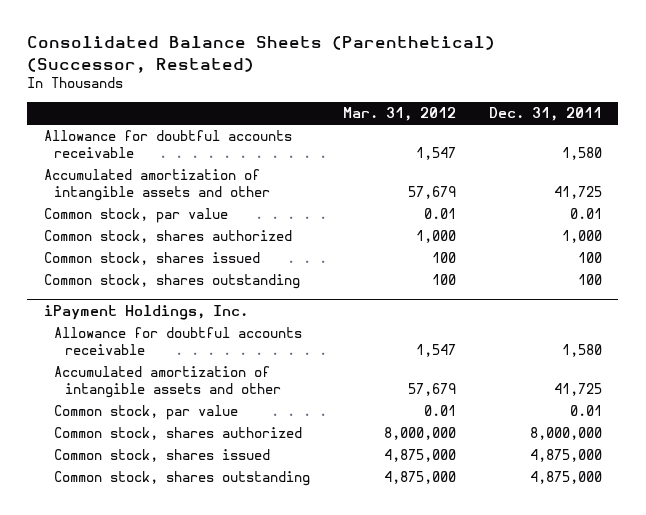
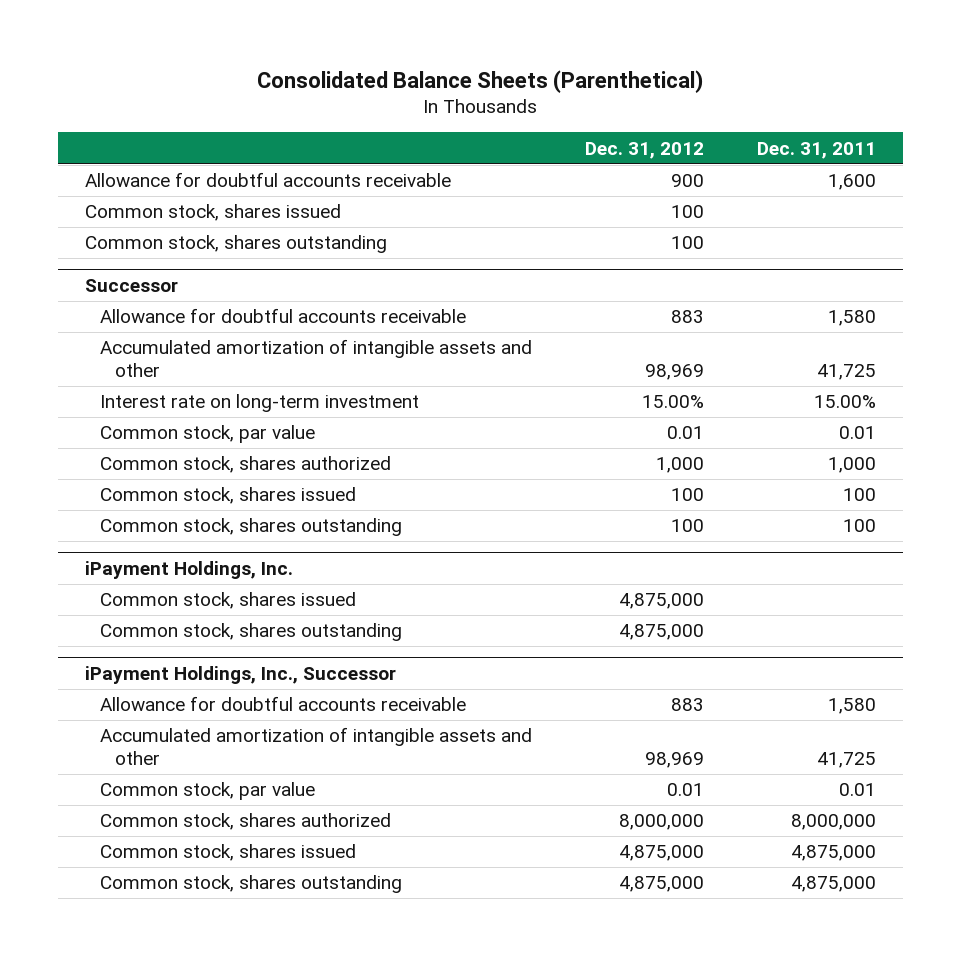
[27,36,496,73] Consolidated Balance Sheets (Parenthetical) (Successor, Restated) -> [257,69,704,93] Consolidated Balance Sheets (Parenthetical)
[343,107,457,122] Mar. 31, 2012 -> none
none -> [585,141,705,159] Dec. 31, 2012
none -> [84,172,451,188] Allowance for doubtful accounts receivable
none -> [84,204,341,222] Common stock, shares issued
none -> [84,235,387,254] Common stock, shares outstanding
none -> [84,278,178,292] Successor
none -> [99,394,419,413] Interest rate on long-term investment
none -> [99,592,356,610] Common stock, shares issued
none -> [99,623,402,642] Common stock, shares outstanding
none -> [84,665,396,684] iPayment Holdings, Inc., Successor

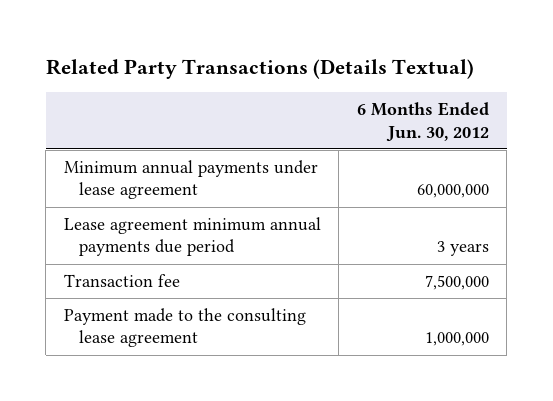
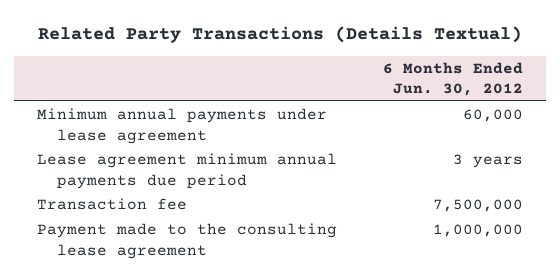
[416,184,489,199] 60,000,000 -> [462,109,523,123] 60,000

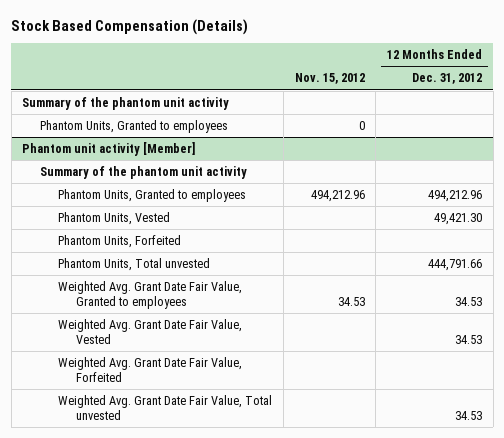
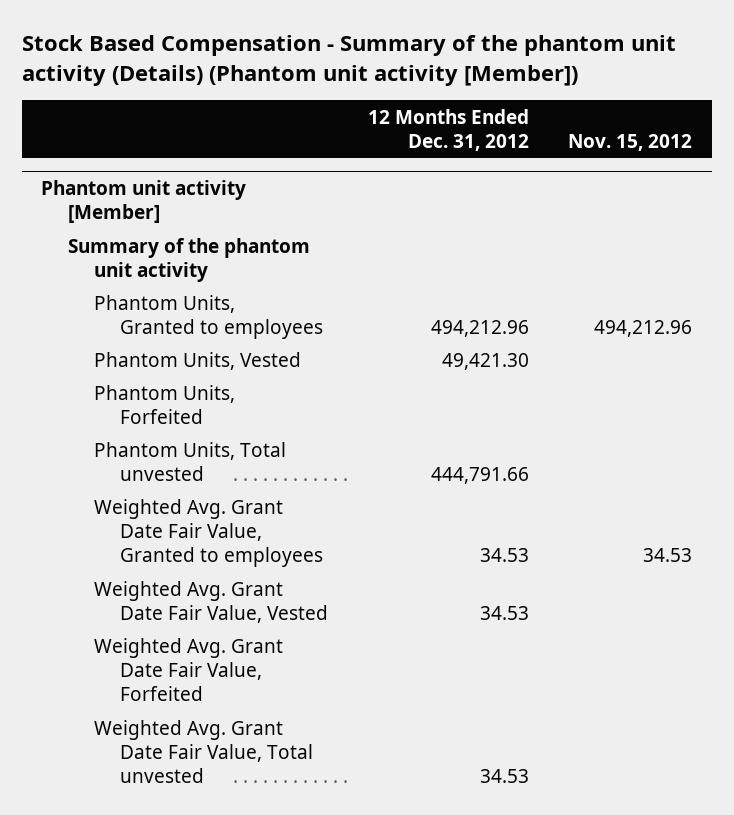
[11,18,249,35] Stock Based Compensation (Details) -> [21,35,676,87] Stock Based Compensation - Summary of the phantom unit activity (Details) (Phantom unit activity [Member])
[22,97,230,111] Summary of the phantom unit activity -> none
[40,120,229,134] Phantom Units, Granted to employees -> none

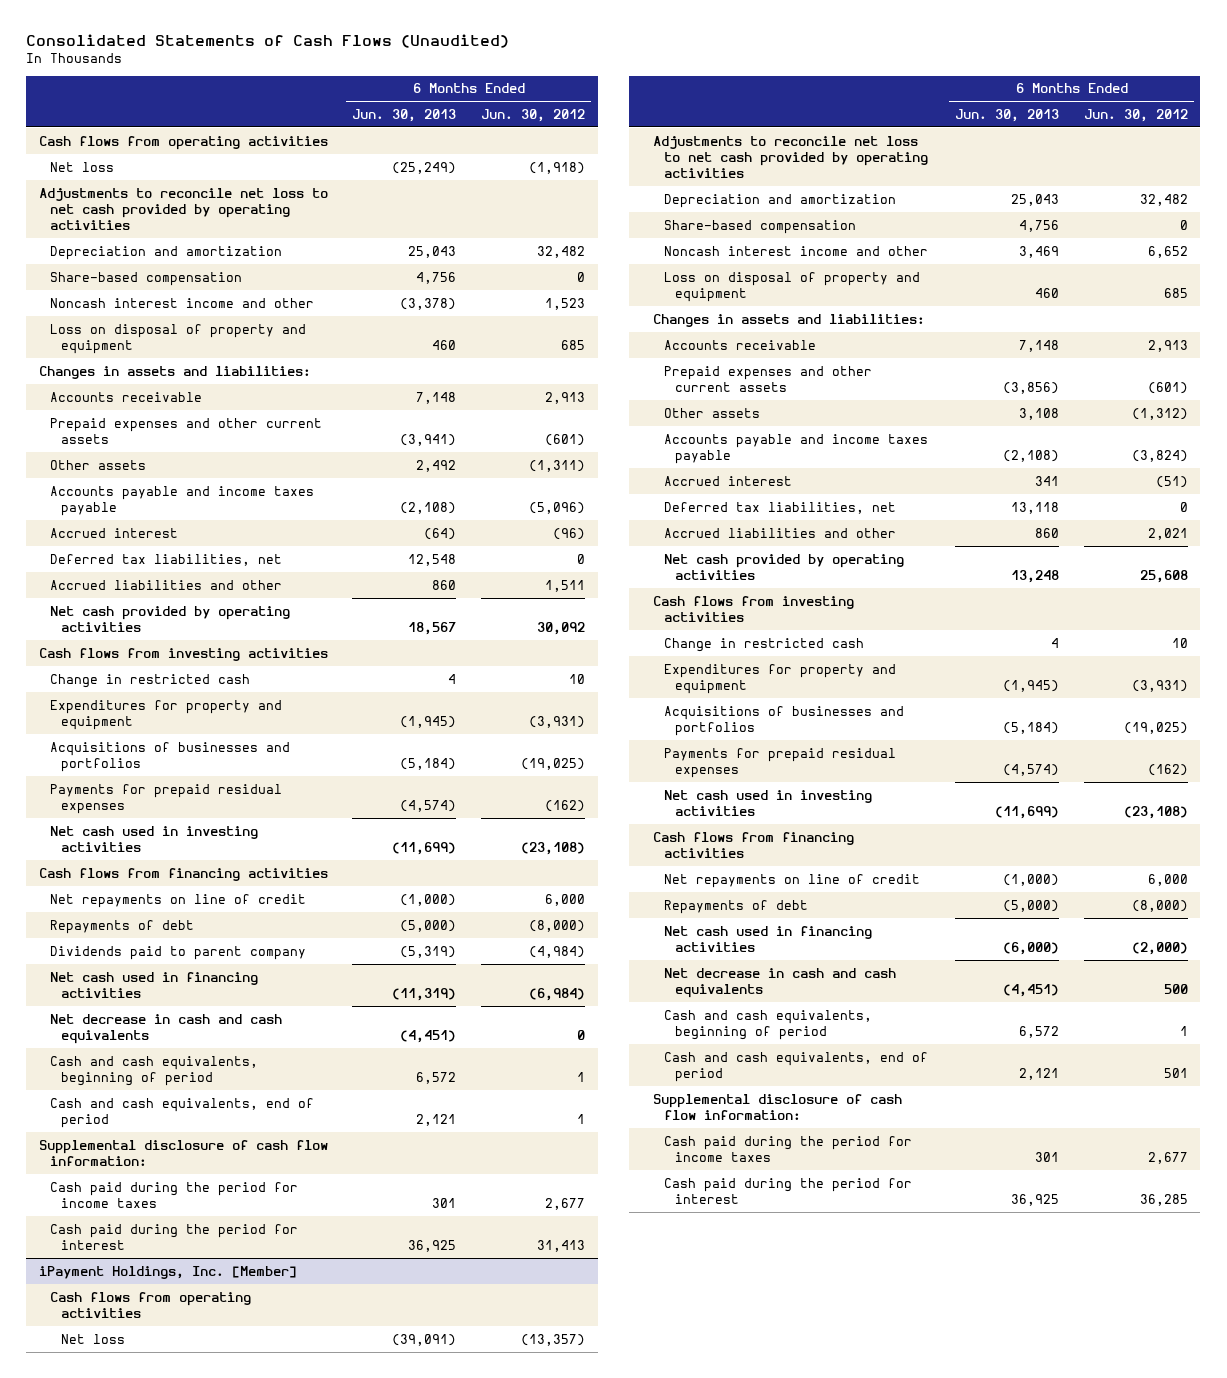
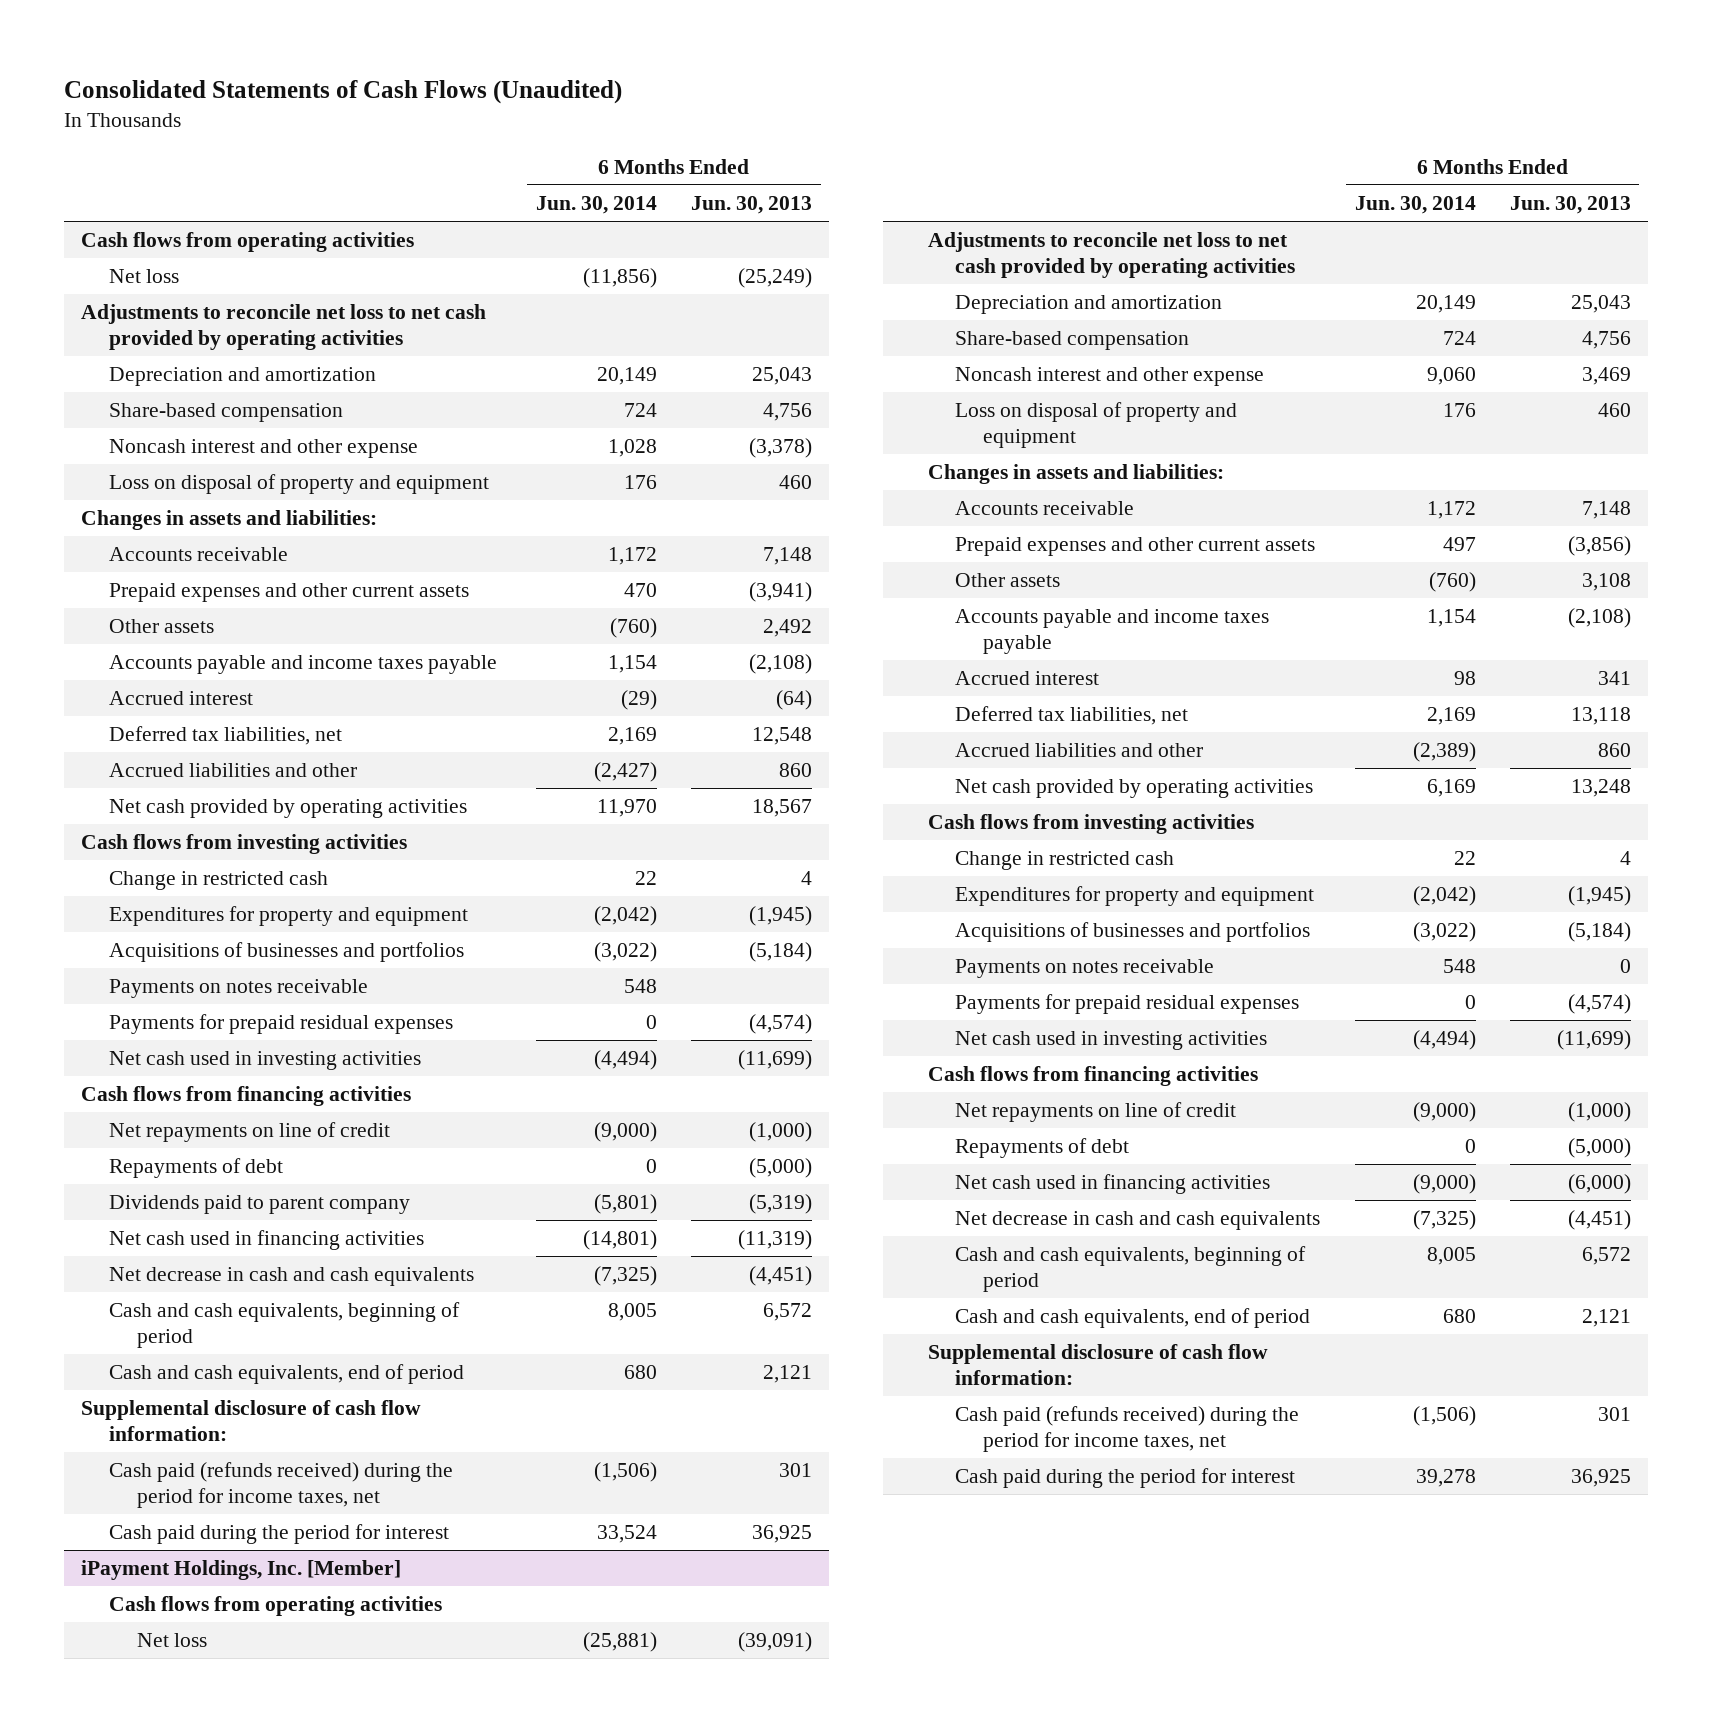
[481,108,586,122] Jun. 30, 2012 -> none
none -> [535,196,657,215] Jun. 30, 2014
[49,297,314,308] Noncash interest income and other -> [109,439,419,459] Noncash interest and other expense
none -> [109,979,369,999] Payments on notes receivable
[49,1181,298,1208] Cash paid during the period for income taxes -> [109,1462,454,1508] Cash paid (refunds received) during the period for income taxes, net
[664,245,929,256] Noncash interest income and other -> [955,367,1265,387] Noncash interest and other expense
none -> [955,959,1215,979] Payments on notes receivable
[664,1135,913,1162] Cash paid during the period for income taxes -> [955,1406,1300,1452] Cash paid (refunds received) during the period for income taxes, net

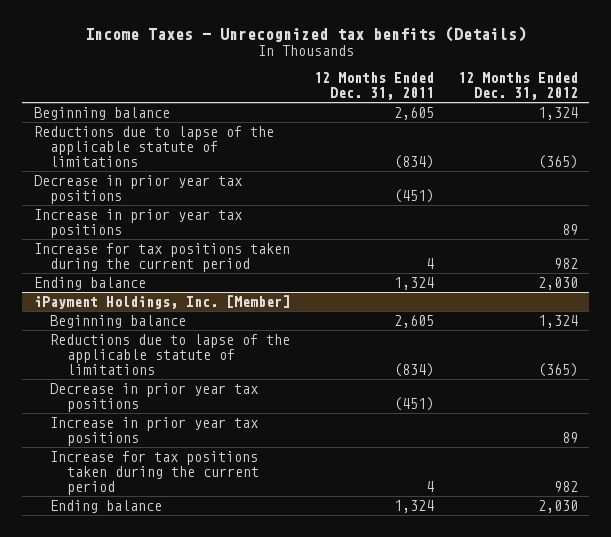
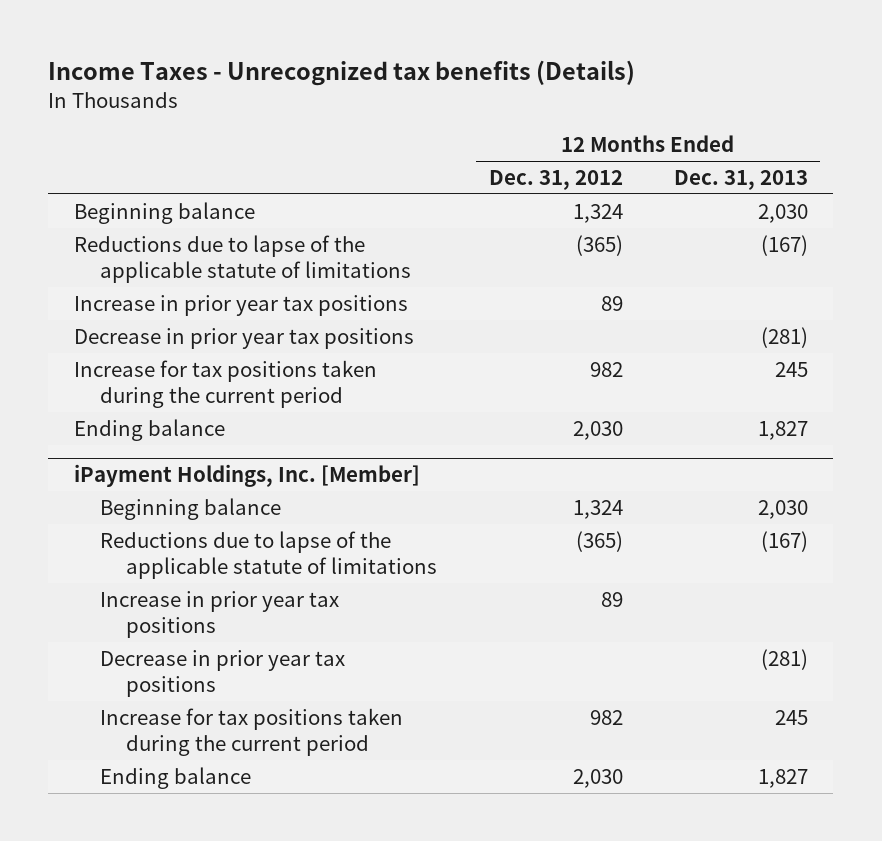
[84,26,526,43] Income Taxes - Unrecognized tax benfits (Details) -> [48,60,636,87] Income Taxes - Unrecognized tax benefits (Details)
[313,72,434,101] 12 Months Ended Dec. 31, 2011 -> none
none -> [673,170,808,191] Dec. 31, 2013
[33,175,242,205] Decrease in prior year tax positions -> [73,327,414,349] Decrease in prior year tax positions
[50,383,259,413] Decrease in prior year tax positions -> [100,649,346,698] Decrease in prior year tax positions

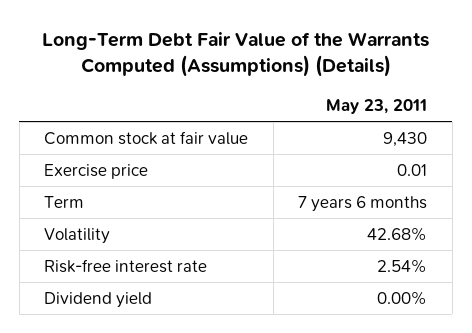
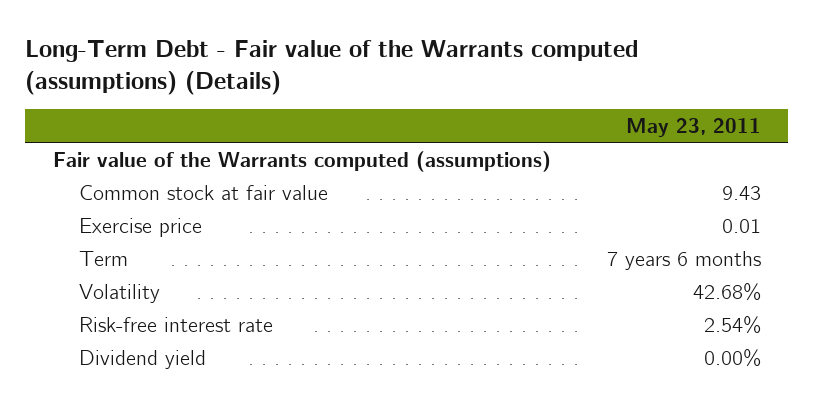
[41,31,429,78] Long-Term Debt Fair Value of the Warrants Computed (Assumptions) (Details) -> [25,39,639,95] Long-Term Debt - Fair value of the Warrants computed (assumptions) (Details)
none -> [52,150,551,172] Fair value of the Warrants computed (assumptions)
[383,131,428,147] 9,430 -> [721,185,761,200] 9.43

